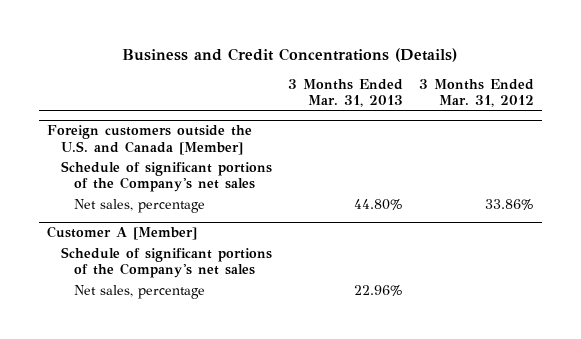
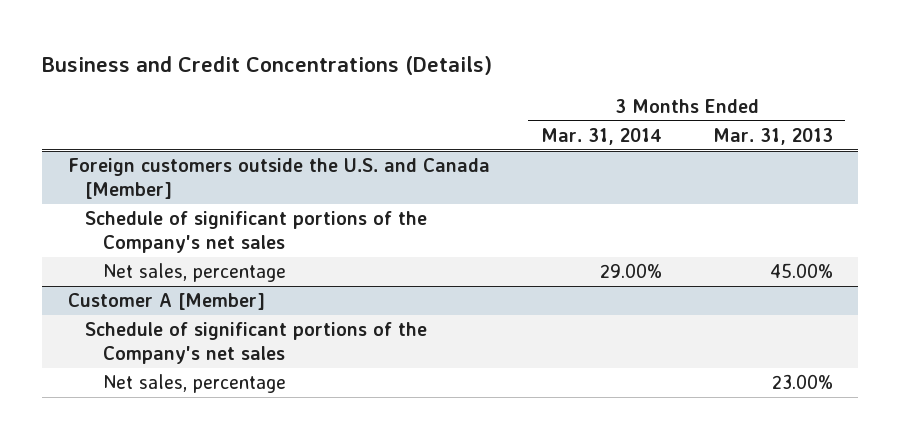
[419,79,535,108] 3 Months Ended Mar. 31, 2012 -> none
none -> [540,127,662,145] Mar. 31, 2014
[353,199,403,211] 44.80% -> [769,263,833,279] 45.00%
[353,285,403,297] 22.96% -> [771,374,833,390] 23.00%

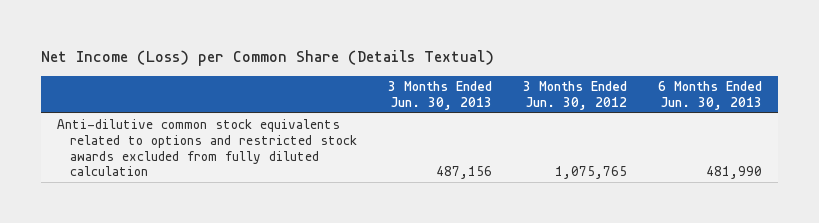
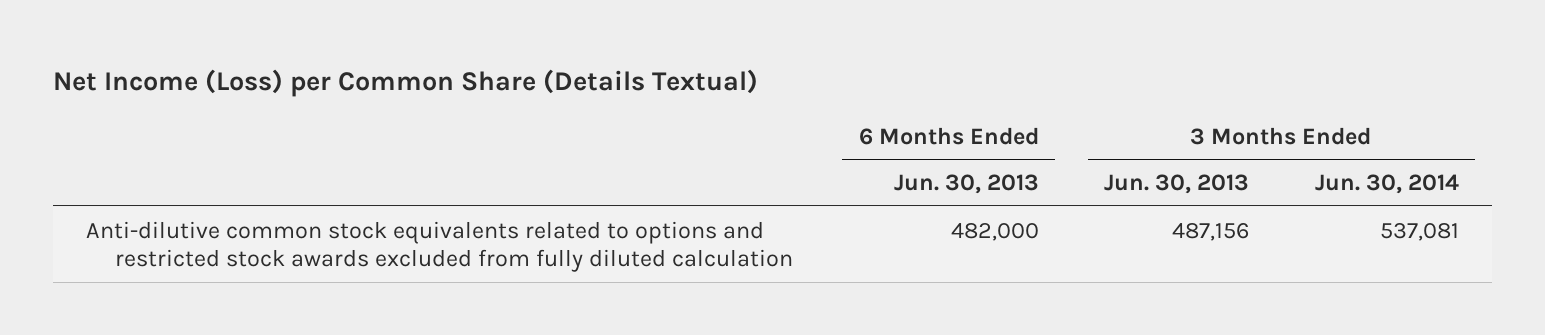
[523,81,628,110] 3 Months Ended Jun. 30, 2012 -> none
none -> [1314,174,1459,195] Jun. 30, 2014
[706,166,763,180] 481,990 -> [950,222,1039,241] 482,000

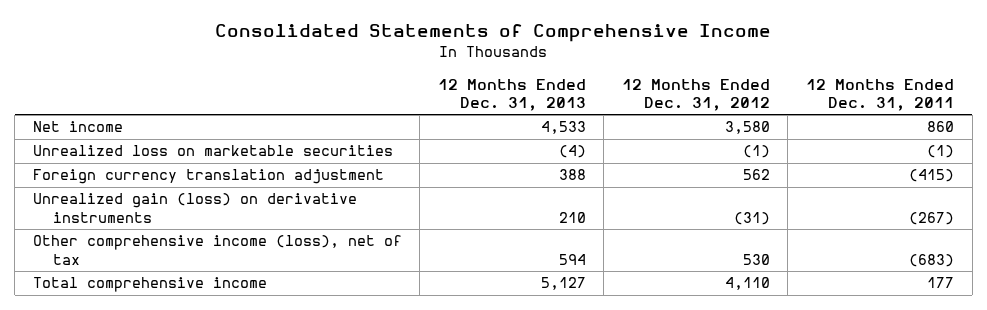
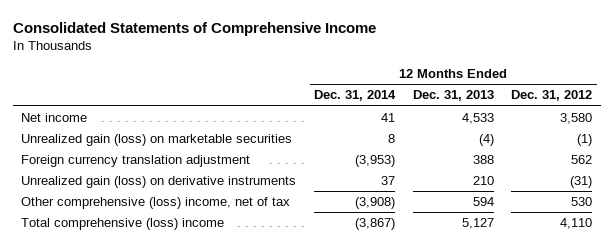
[806,78,955,112] 12 Months Ended Dec. 31, 2011 -> none
none -> [314,90,397,102] Dec. 31, 2014
[32,145,393,157] Unrealized loss on marketable securities -> [21,134,293,147] Unrealized gain (loss) on marketable securities
[32,235,402,265] Other comprehensive income (loss), net of tax -> [21,197,291,210] Other comprehensive (loss) income, net of tax
[32,277,267,293] Total comprehensive income -> [21,218,225,231] Total comprehensive (loss) income

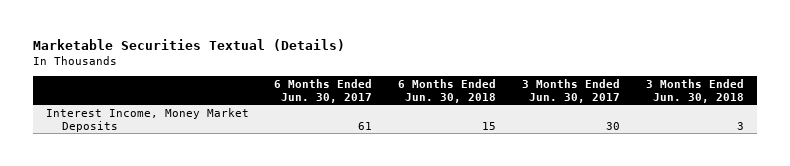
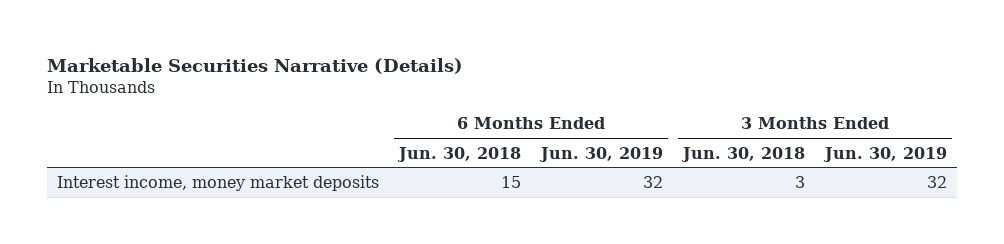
[32,38,345,51] Marketable Securities Textual (Details) -> [47,57,464,74] Marketable Securities Narrative (Details)
[274,78,373,103] 6 Months Ended Jun. 30, 2017 -> none
[522,78,621,103] 3 Months Ended Jun. 30, 2017 -> none
none -> [539,146,664,162] Jun. 30, 2019
none -> [822,146,947,162] Jun. 30, 2019
[45,107,249,132] Interest Income, Money Market Deposits -> [57,175,380,192] Interest income, money market deposits

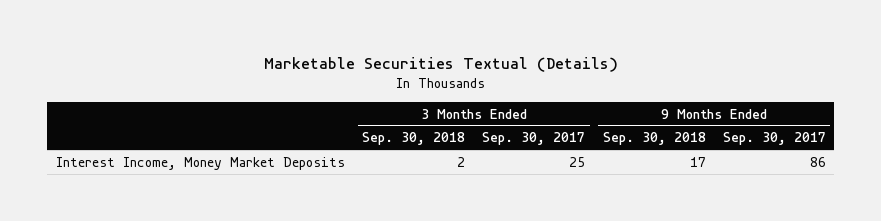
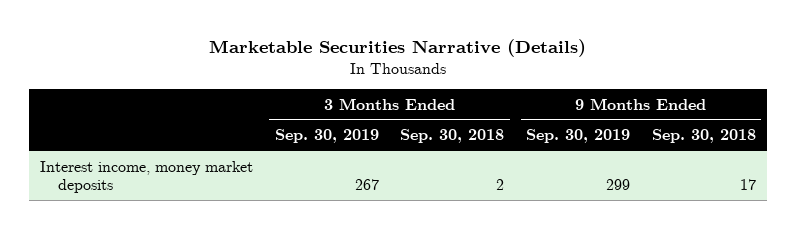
[263,56,618,72] Marketable Securities Textual (Details) -> [208,39,586,58] Marketable Securities Narrative (Details)
[482,132,586,146] Sep. 30, 2017 -> none
[722,132,826,146] Sep. 30, 2017 -> none
none -> [274,129,379,144] Sep. 30, 2019
none -> [526,129,631,144] Sep. 30, 2019
[55,156,345,170] Interest Income, Money Market Deposits -> [39,160,253,193] Interest income, money market deposits

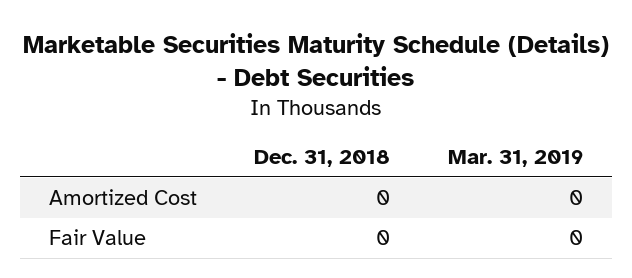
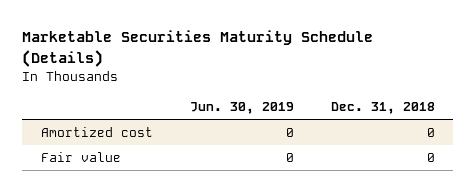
[22,32,609,87] Marketable Securities Maturity Schedule (Details) - Debt Securities -> [21,30,373,67] Marketable Securities Maturity Schedule (Details)
[448,150,584,168] Mar. 31, 2019 -> none
none -> [189,102,294,115] Jun. 30, 2019
[48,189,197,206] Amortized Cost -> [40,127,153,138] Amortized cost
[48,229,146,246] Fair Value -> [40,152,121,163] Fair value

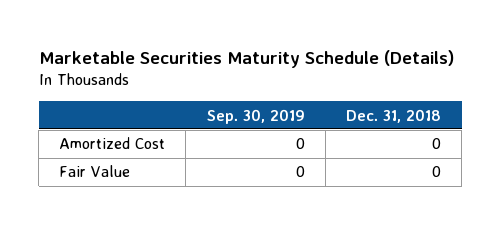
[189,102,294,115] Jun. 30, 2019 -> none
none -> [206,108,305,124] Sep. 30, 2019
[40,127,153,138] Amortized cost -> [59,137,166,150] Amortized Cost
[40,152,121,163] Fair value -> [59,165,131,178] Fair Value

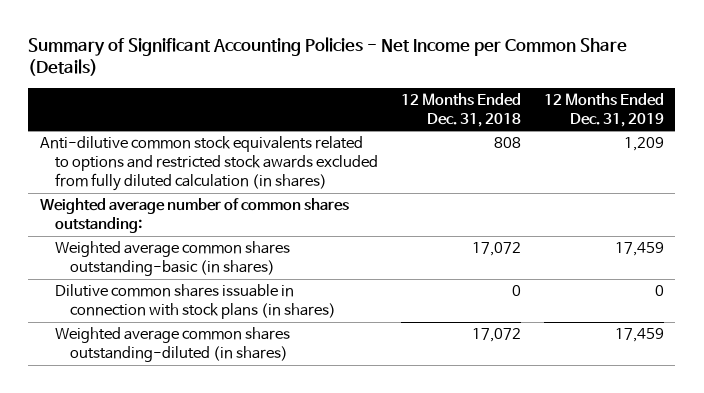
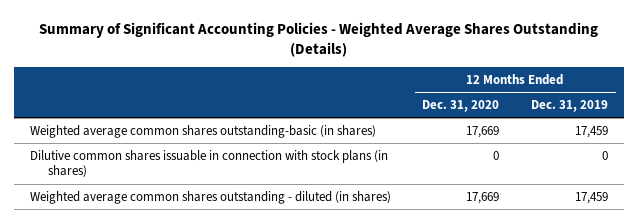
[28,36,628,77] Summary of Significant Accounting Policies - Net Income per Common Share (Details) -> [38,22,598,58] Summary of Significant Accounting Policies - Weighted Average Shares Outstanding (Details)
[400,92,521,127] 12 Months Ended Dec. 31, 2018 -> none
none -> [422,99,500,112] Dec. 31, 2020
[39,136,378,191] Anti-dilutive common stock equivalents related to options and restricted stock awards excluded from fully diluted calculation (in shares) -> none
[39,198,349,234] Weighted average number of common shares outstanding: -> none
[54,327,290,363] Weighted average common shares outstanding-diluted (in shares) -> [29,190,391,204] Weighted average common shares outstanding - diluted (in shares)

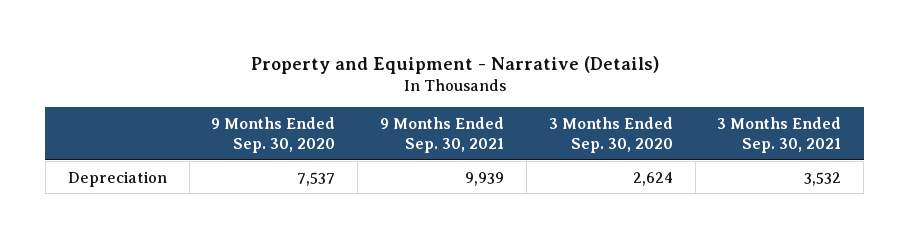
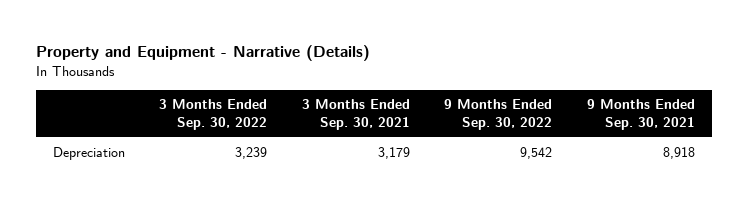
[211,116,336,153] 9 Months Ended Sep. 30, 2020 -> none
[548,116,673,153] 3 Months Ended Sep. 30, 2020 -> none
none -> [159,99,268,131] 3 Months Ended Sep. 30, 2022
none -> [444,99,553,131] 9 Months Ended Sep. 30, 2022
[465,171,505,186] 9,939 -> [662,147,695,160] 8,918
[804,171,842,186] 3,532 -> [377,147,410,160] 3,179

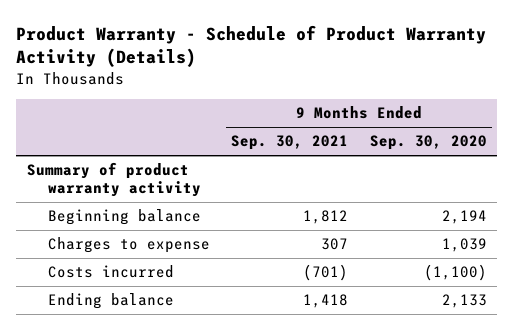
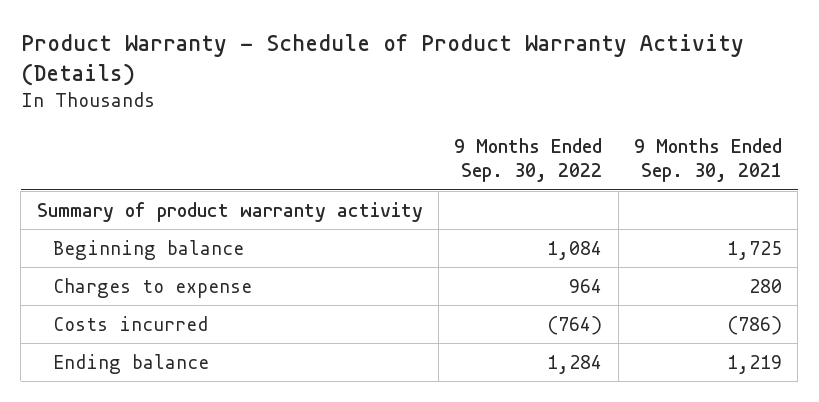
[369,135,487,151] Sep. 30, 2020 -> none
none -> [454,137,603,183] 9 Months Ended Sep. 30, 2022
[303,210,349,225] 1,812 -> [726,240,782,260] 1,725
[321,238,349,251] 307 -> [748,278,782,293] 280
[303,264,349,282] (701) -> [726,315,782,335] (786)
[303,294,349,309] 1,418 -> [726,354,782,374] 1,219

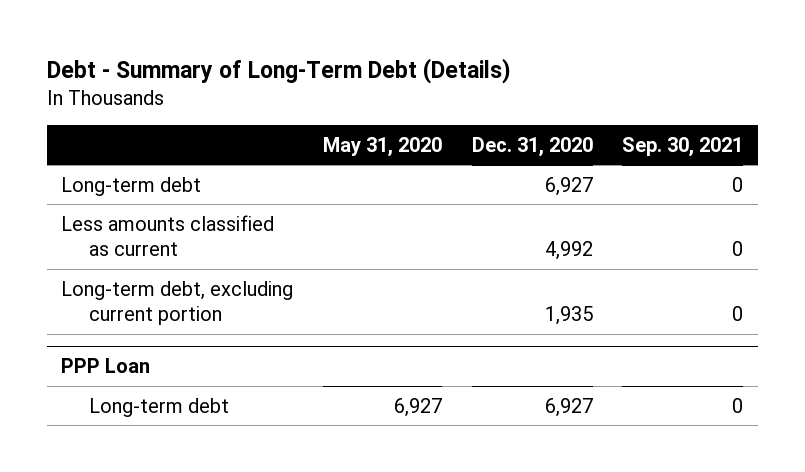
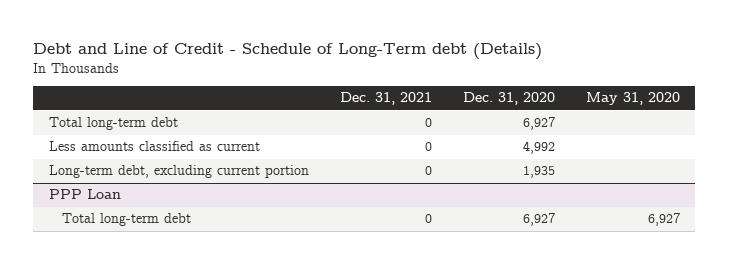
[46,57,511,84] Debt - Summary of Long-Term Debt (Details) -> [33,43,543,61] Debt and Line of Credit - Schedule of Long-Term debt (Details)
[622,136,744,157] Sep. 30, 2021 -> none
none -> [339,92,432,106] Dec. 31, 2021
[61,176,202,196] Long-term debt -> [48,117,178,131] Total long-term debt
[88,397,229,417] Long-term debt -> [61,213,191,227] Total long-term debt

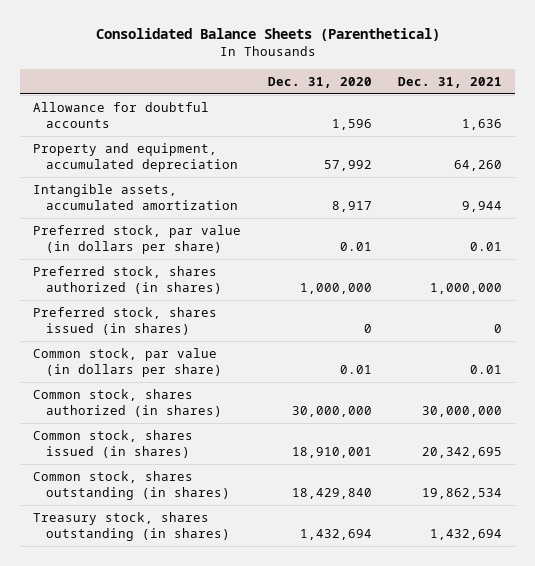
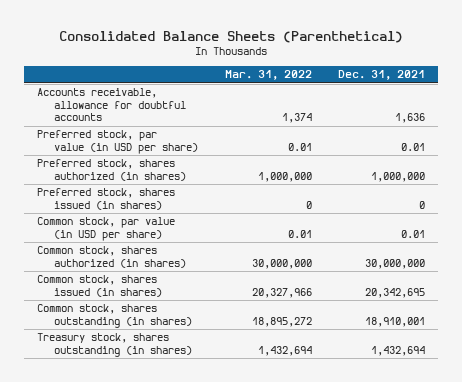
[267,76,372,88] Dec. 31, 2020 -> none
none -> [224,70,312,81] Mar. 31, 2022
[33,143,239,172] Property and equipment, accumulated depreciation -> none
[33,184,239,210] Intangible assets, accumulated amortization -> none
[33,102,210,128] Allowance for doubtful accounts -> [37,88,187,122] Accounts receivable, allowance for doubtful accounts
[33,225,242,254] Preferred stock, par value (in dollars per share) -> [37,130,199,154] Preferred stock, par value (in USD per share)
[33,348,223,377] Common stock, par value (in dollars per share) -> [37,217,176,241] Common stock, par value (in USD per share)
[421,487,502,499] 19,862,534 -> [364,316,425,327] 18,910,001

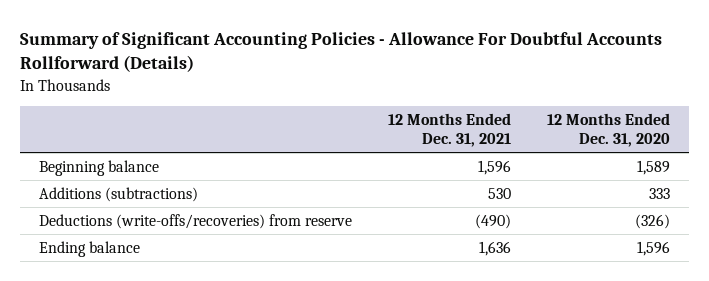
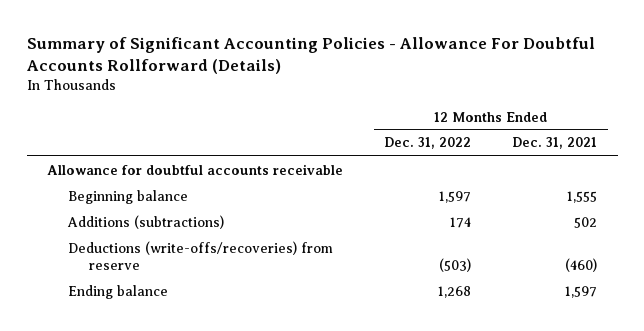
[547,113,671,147] 12 Months Ended Dec. 31, 2020 -> none
none -> [384,137,472,150] Dec. 31, 2022
none -> [47,163,344,175] Allowance for doubtful accounts receivable
[477,159,511,175] 1,596 -> [567,190,598,203] 1,555
[487,187,511,199] 530 -> [574,216,598,228] 502
[474,213,511,229] (490) -> [565,257,598,272] (460)
[478,240,511,256] 1,636 -> [565,285,598,298] 1,597

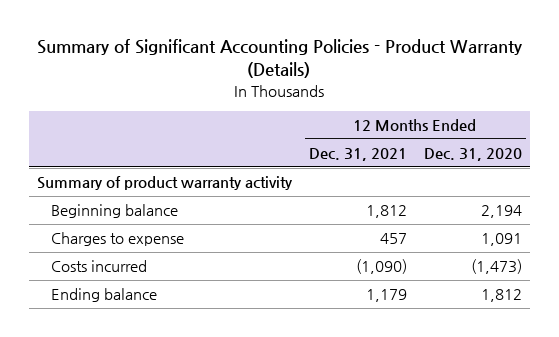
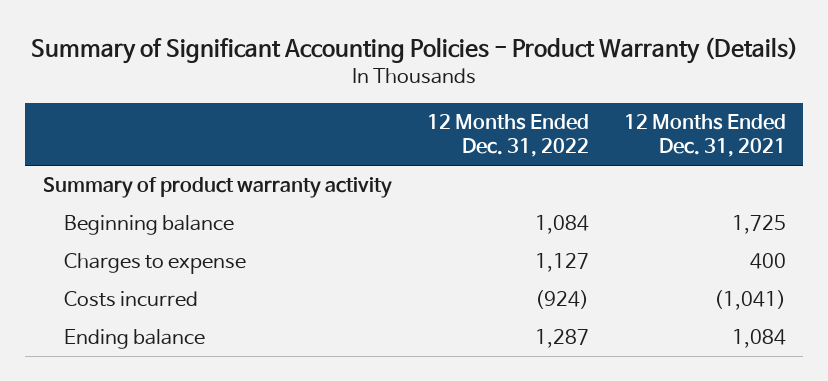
[423,147,522,161] Dec. 31, 2020 -> none
none -> [426,114,589,158] 12 Months Ended Dec. 31, 2022
[365,205,407,219] 1,812 -> [731,215,786,235] 1,725
[379,233,407,245] 457 -> [749,253,786,270] 400
[355,259,407,275] (1,090) -> [713,290,786,311] (1,041)
[365,289,407,303] 1,179 -> [731,329,786,349] 1,084

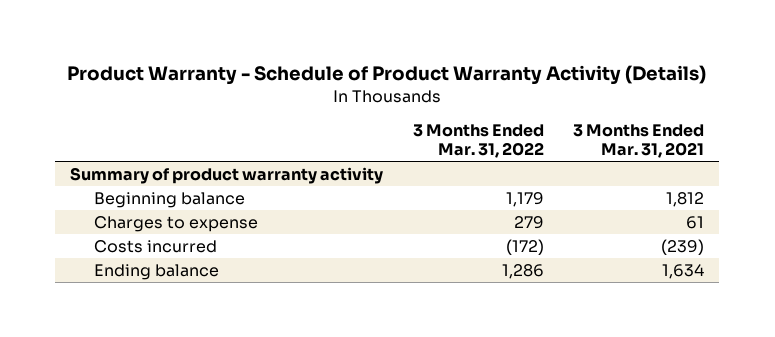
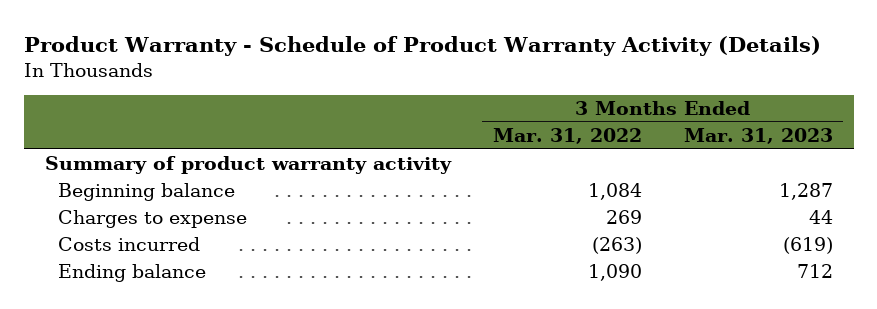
[573,124,705,158] 3 Months Ended Mar. 31, 2021 -> none
none -> [683,127,833,144] Mar. 31, 2023
[505,191,544,207] 1,179 -> [587,183,642,201] 1,084
[513,215,544,229] 279 -> [605,210,642,225] 269
[505,238,544,255] (172) -> [591,237,642,255] (263)
[501,263,544,279] 1,286 -> [587,264,642,282] 1,090

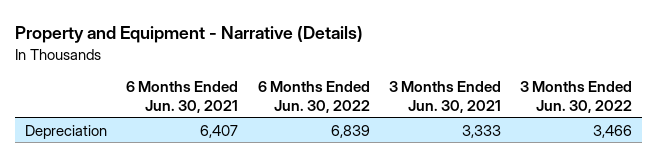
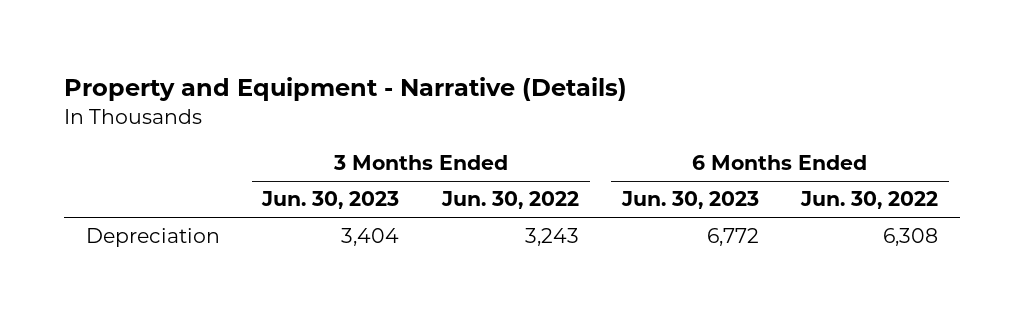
[126,81,239,113] 6 Months Ended Jun. 30, 2021 -> none
[389,81,502,113] 3 Months Ended Jun. 30, 2021 -> none
none -> [261,191,400,210] Jun. 30, 2023
none -> [620,191,759,210] Jun. 30, 2023
[330,124,370,138] 6,839 -> [883,228,939,247] 6,308
[593,124,633,138] 3,466 -> [525,228,580,247] 3,243

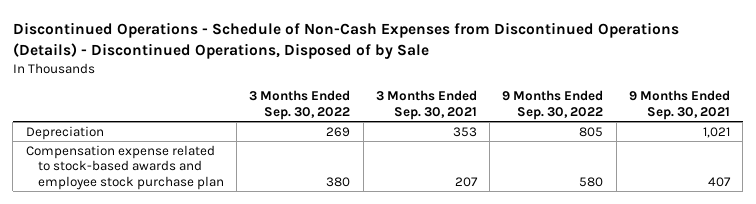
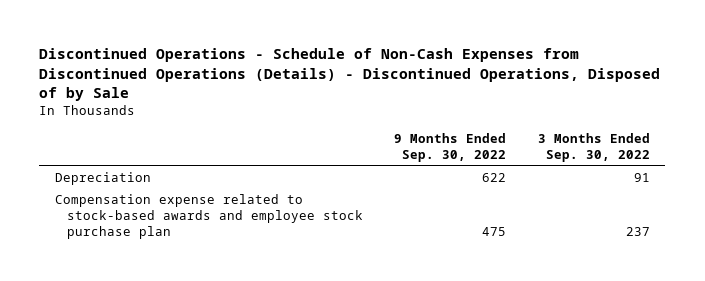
[375,90,477,120] 3 Months Ended Sep. 30, 2021 -> none
[628,90,730,120] 9 Months Ended Sep. 30, 2021 -> none
[326,126,351,137] 269 -> [633,173,650,183] 91
[579,126,604,137] 805 -> [482,173,507,183] 622
[326,177,351,188] 380 -> [625,227,650,237] 237
[579,177,604,188] 580 -> [482,227,507,237] 475

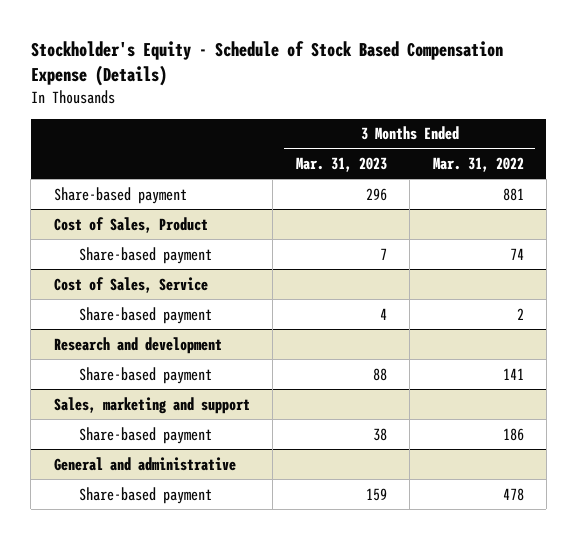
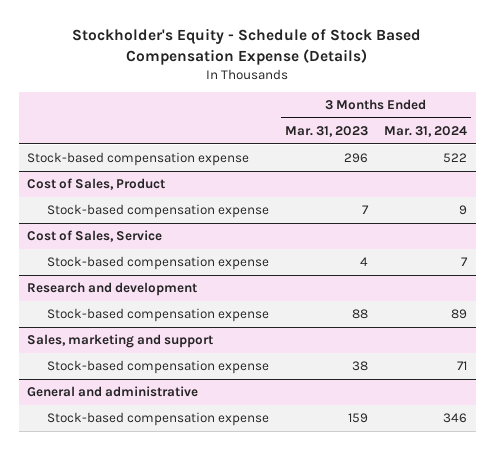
[432,157,524,173] Mar. 31, 2022 -> none
none -> [384,125,468,137] Mar. 31, 2024
[53,186,187,204] Share-based payment -> [27,152,250,167] Stock-based compensation expense
[78,246,212,264] Share-based payment -> [46,204,269,219] Stock-based compensation expense
[78,306,212,324] Share-based payment -> [46,256,269,271] Stock-based compensation expense
[78,366,212,384] Share-based payment -> [46,308,269,323] Stock-based compensation expense
[78,426,212,444] Share-based payment -> [46,360,269,375] Stock-based compensation expense
[78,486,212,504] Share-based payment -> [46,412,269,427] Stock-based compensation expense

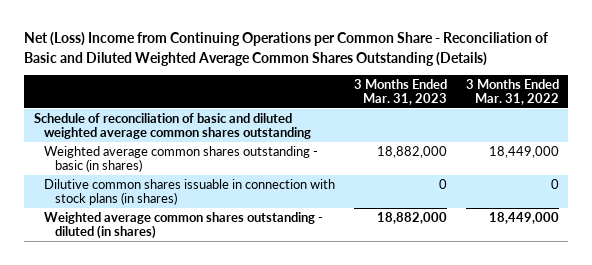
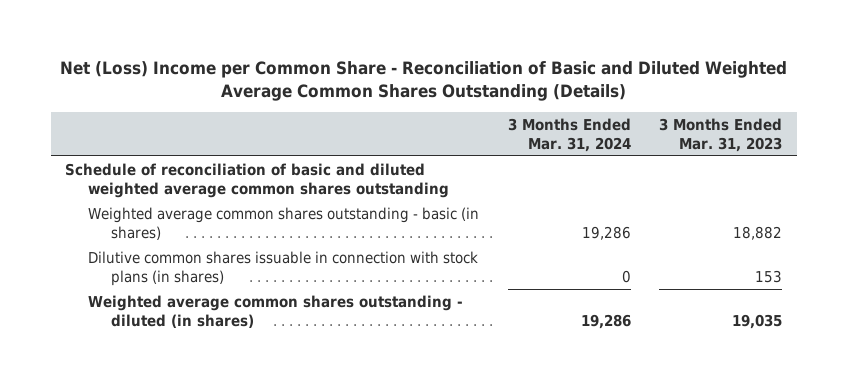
[24,32,549,66] Net (Loss) Income from Continuing Operations per Common Share - Reconciliation of Basic and Diluted Weighted Average Common Shares Outstanding (Details) -> [59,60,787,101] Net (Loss) Income per Common Share - Reconciliation of Basic and Diluted Weighted Average Common Shares Outstanding (Details)
[465,78,559,106] 3 Months Ended Mar. 31, 2022 -> none
none -> [507,117,631,152] 3 Months Ended Mar. 31, 2024
[376,145,447,158] 18,882,000 -> [733,225,783,240] 18,882
[438,178,447,189] 0 -> [755,269,783,283] 153
[376,211,447,224] 18,882,000 -> [732,313,783,329] 19,035

